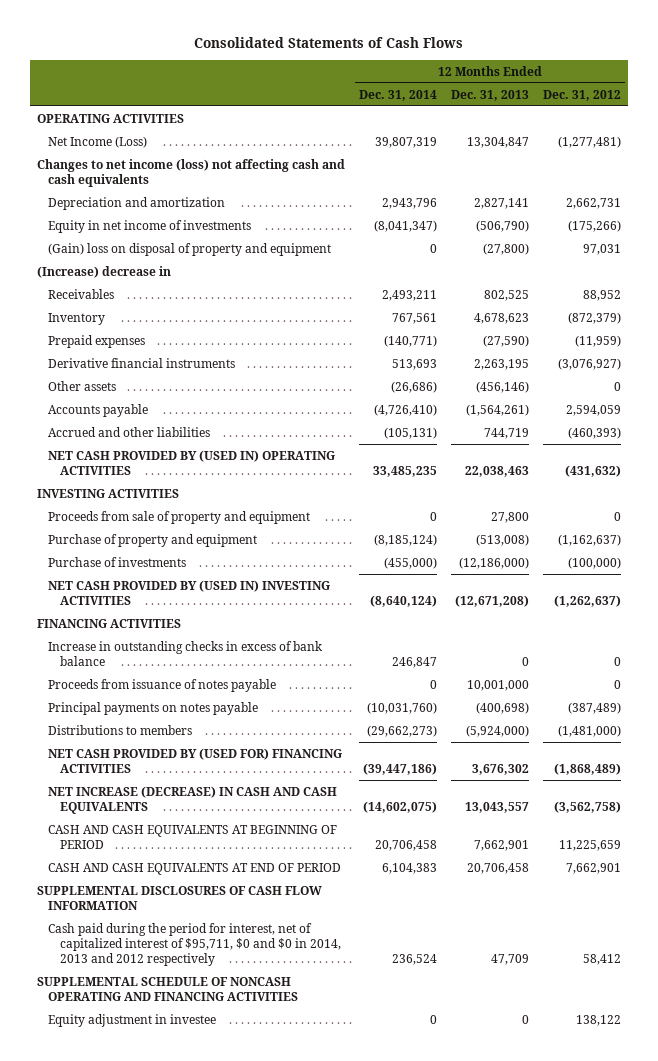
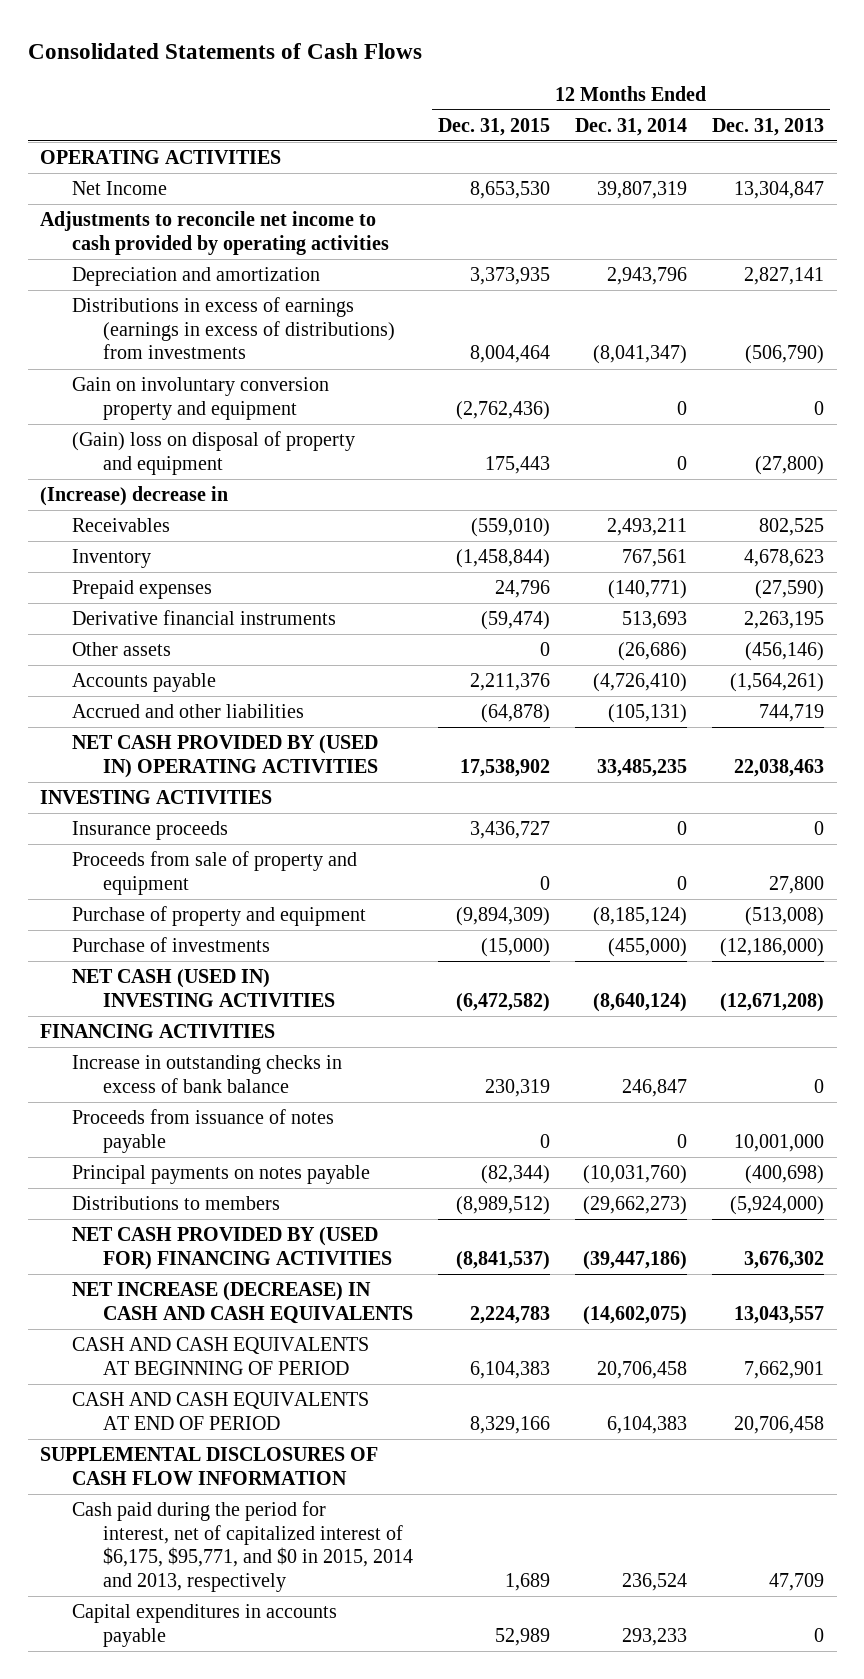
[543,89,622,101] Dec. 31, 2012 -> none
none -> [437,117,550,136] Dec. 31, 2015
[48,135,148,148] Net Income (Loss) -> [71,181,167,196] Net Income
[36,158,345,187] Changes to net income (loss) not affecting cash and cash equivalents -> [40,211,389,255] Adjustments to reconcile net income to cash provided by operating activities
[48,219,252,233] Equity in net income of investments -> [71,297,395,360] Distributions in excess of earnings (earnings in excess of distributions) from investments
none -> [71,377,329,420] Gain on involuntary conversion property and equipment
none -> [71,821,228,841] Insurance proceeds
[48,579,331,605] NET CASH PROVIDED BY (USED IN) INVESTING ACTIVITIES -> [71,969,335,1007] NET CASH (USED IN) INVESTING ACTIVITIES
[36,976,299,1001] SUPPLEMENTAL SCHEDULE OF NONCASH OPERATING AND FINANCING ACTIVITIES -> none
[48,1013,217,1027] Equity adjustment in investee -> none
[48,922,342,966] Cash paid during the period for interest, net of capitalized interest of $95,711, $0 and $0 in 2014, 2013 and 2012 respectively -> [71,1501,413,1593] Cash paid during the period for interest, net of capitalized interest of $6,175, $95,771, and $0 in 2015, 2014 and 2013, respectively
none -> [71,1604,337,1647] Capital expenditures in accounts payable

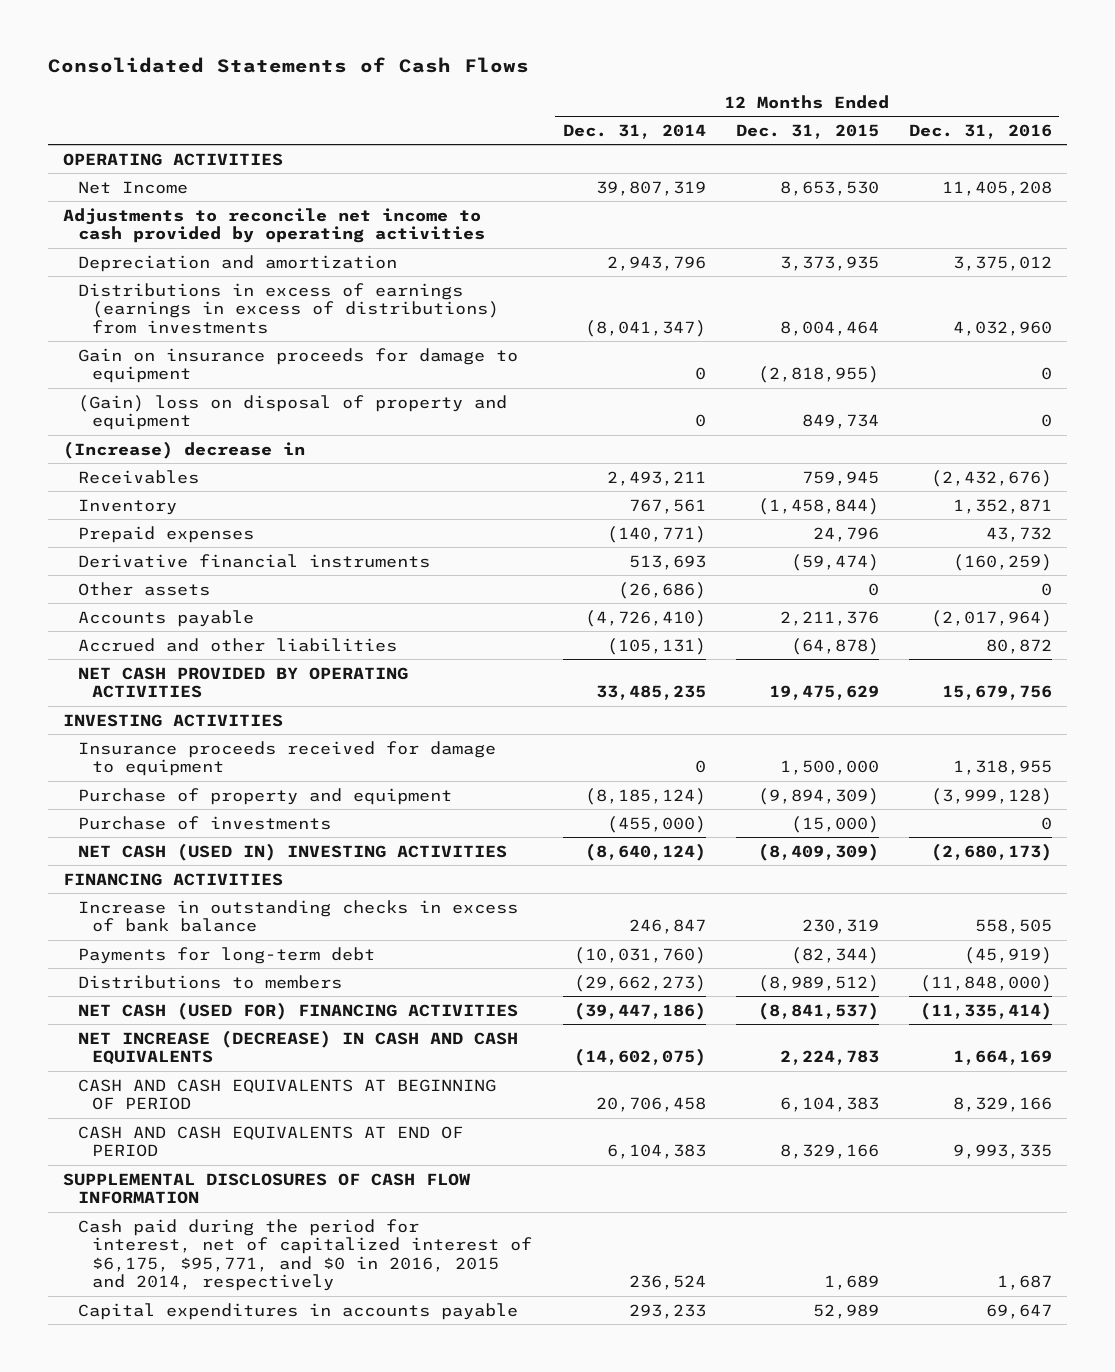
[712,117,825,136] Dec. 31, 2013 -> none
none -> [908,123,1052,139] Dec. 31, 2016
[71,377,329,420] Gain on involuntary conversion property and equipment -> [77,347,518,384] Gain on insurance proceeds for damage to equipment
[455,400,550,420] (2,762,436) -> [757,366,879,384] (2,818,955)
[484,455,550,474] 175,443 -> [801,414,879,430] 849,734
[470,518,550,538] (559,010) -> [801,470,879,486] 759,945
[71,735,378,778] NET CASH PROVIDED BY (USED IN) OPERATING ACTIVITIES -> [77,666,408,699] NET CASH PROVIDED BY OPERATING ACTIVITIES
[459,758,550,777] 17,538,902 -> [768,685,879,701] 19,475,629
[71,851,357,895] Proceeds from sale of property and equipment -> none
[71,821,228,841] Insurance proceeds -> [77,740,496,777] Insurance proceeds received for damage to equipment
[469,821,550,840] 3,436,727 -> [779,760,879,776] 1,500,000
[455,992,550,1012] (6,472,582) -> [757,842,879,861] (8,409,309)
[71,1109,334,1153] Proceeds from issuance of notes payable -> none
[71,1165,370,1185] Principal payments on notes payable -> [77,946,375,964] Payments for long-term debt
[71,1227,392,1270] NET CASH PROVIDED BY (USED FOR) FINANCING ACTIVITIES -> [77,1001,518,1020] NET CASH (USED FOR) FINANCING ACTIVITIES
[71,1501,413,1593] Cash paid during the period for interest, net of capitalized interest of $6,175, $95,771, and $0 in 2015, 2014 and 2013, respectively -> [77,1218,533,1292] Cash paid during the period for interest, net of capitalized interest of $6,175, $95,771, and $0 in 2016, 2015 and 2014, respectively

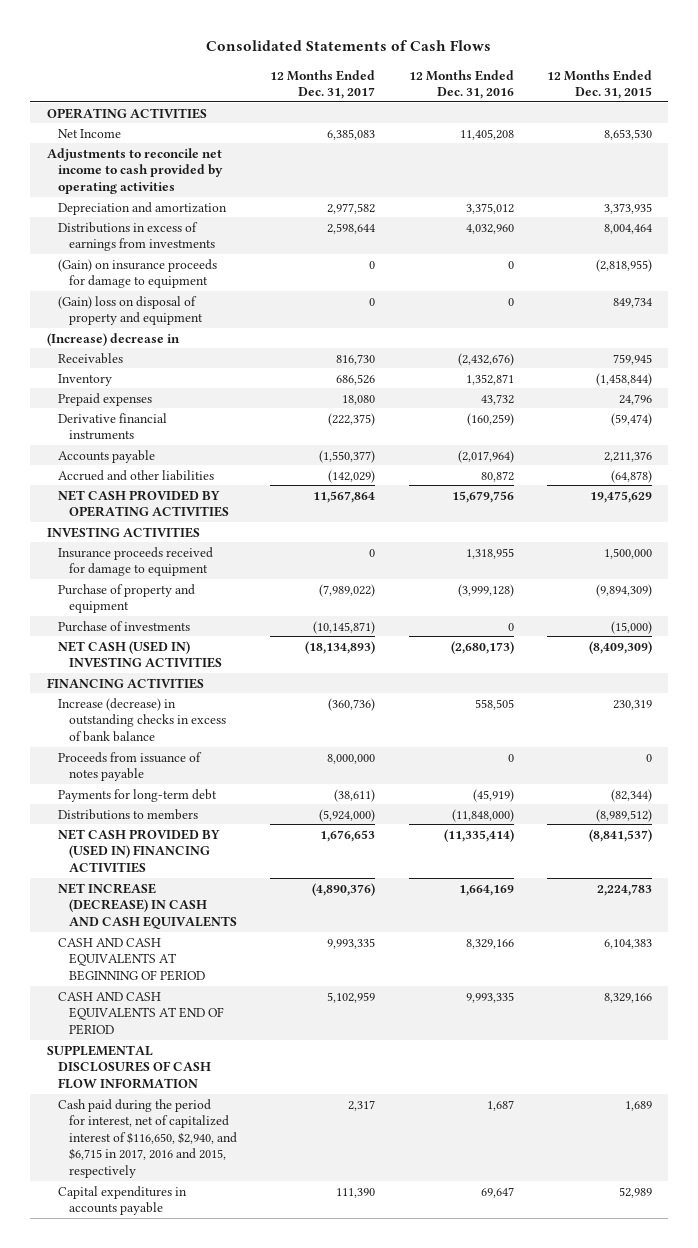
[562,123,706,139] Dec. 31, 2014 -> none
none -> [270,69,376,100] 12 Months Ended Dec. 31, 2017
[77,282,500,334] Distributions in excess of earnings (earnings in excess of distributions) from investments -> [58,221,216,252] Distributions in excess of earnings from investments
[77,347,518,384] Gain on insurance proceeds for damage to equipment -> [58,258,218,289] (Gain) on insurance proceeds for damage to equipment
[77,581,210,596] Other assets -> none
[77,899,518,933] Increase in outstanding checks in excess of bank balance -> [58,697,227,742] Increase (decrease) in outstanding checks in excess of bank balance
none -> [58,751,203,782] Proceeds from issuance of notes payable
[77,1001,518,1020] NET CASH (USED FOR) FINANCING ACTIVITIES -> [58,828,221,873] NET CASH PROVIDED BY (USED IN) FINANCING ACTIVITIES
[77,1218,533,1292] Cash paid during the period for interest, net of capitalized interest of $6,175, $95,771, and $0 in 2016, 2015 and 2014, respectively -> [58,1098,238,1178] Cash paid during the period for interest, net of capitalized interest of $116,650, $2,940, and $6,715 in 2017, 2016 and 2015, respectively

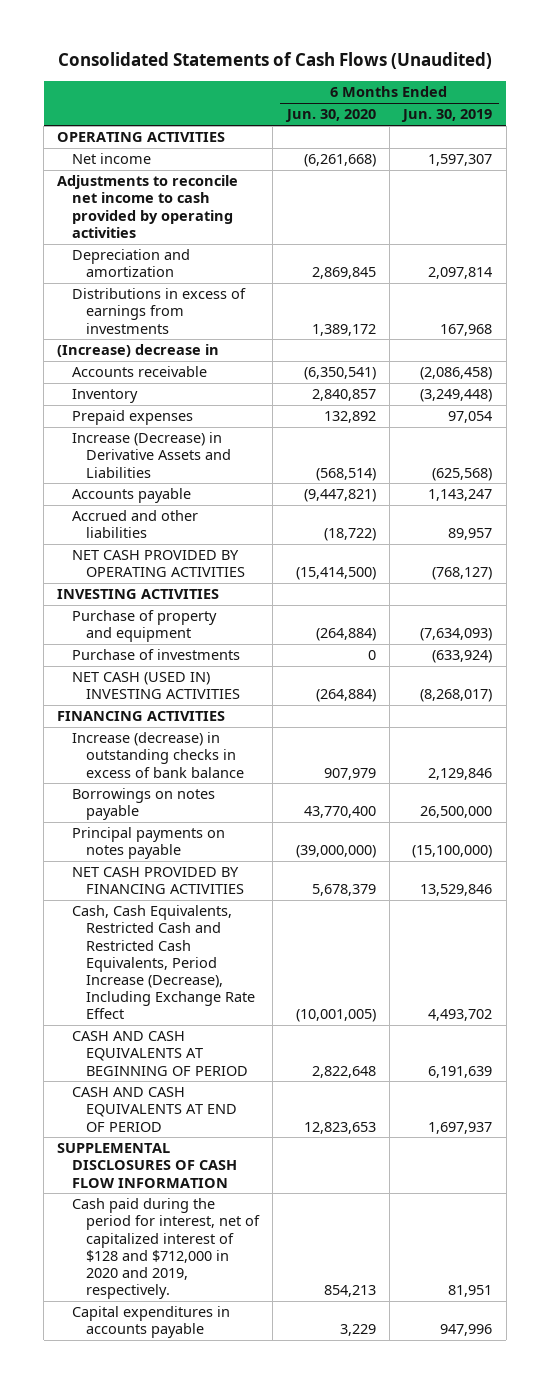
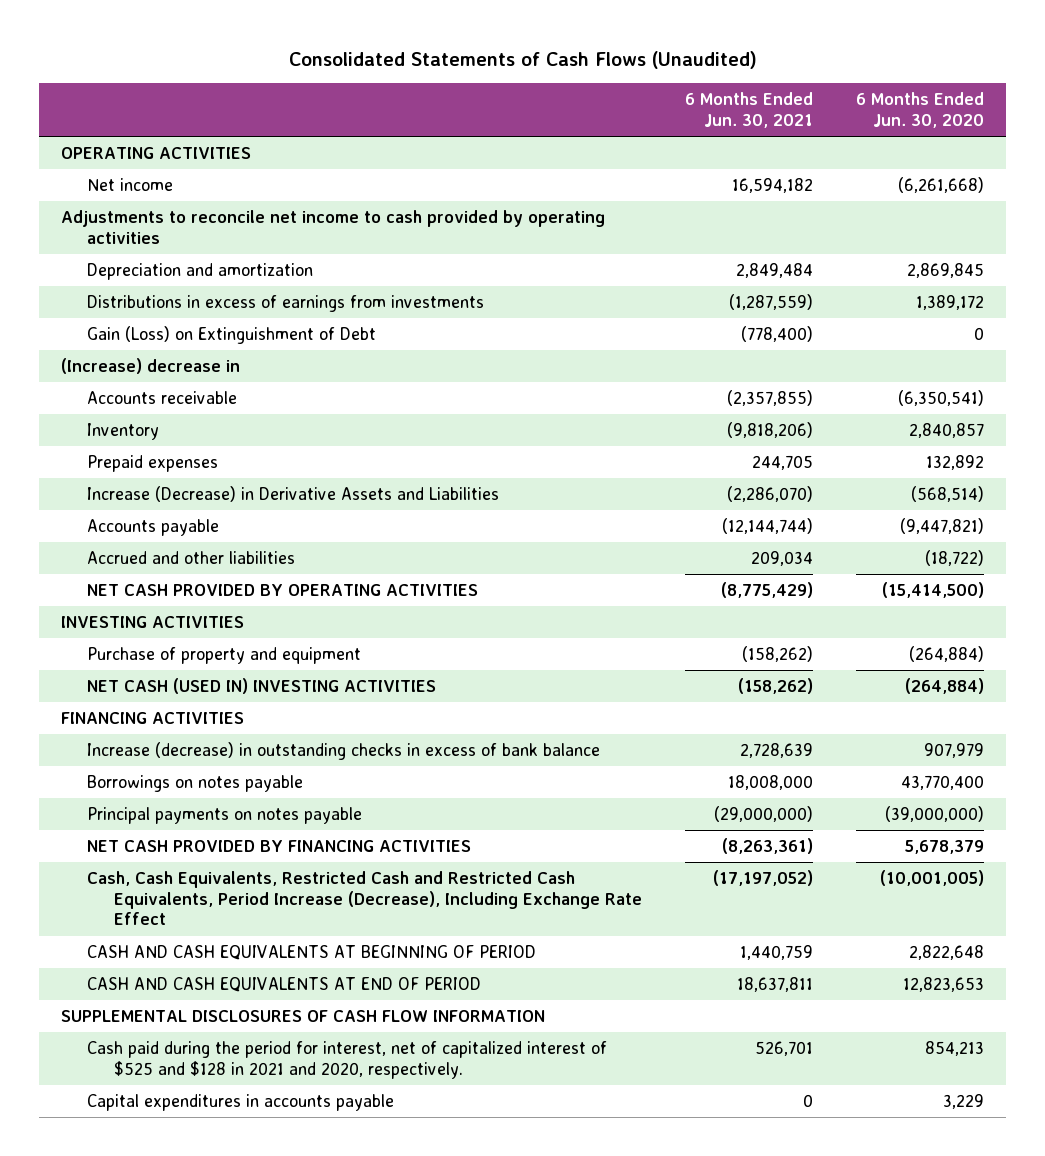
[401,109,493,123] Jun. 30, 2019 -> none
none -> [685,92,814,129] 6 Months Ended Jun. 30, 2021
none -> [87,326,377,345] Gain (Loss) on Extinguishment of Debt
[71,649,240,661] Purchase of investments -> none
[71,1198,260,1299] Cash paid during the period for interest, net of capitalized interest of $128 and $712,000 in 2020 and 2019, respectively. -> [87,1041,608,1079] Cash paid during the period for interest, net of capitalized interest of $525 and $128 in 2021 and 2020, respectively.

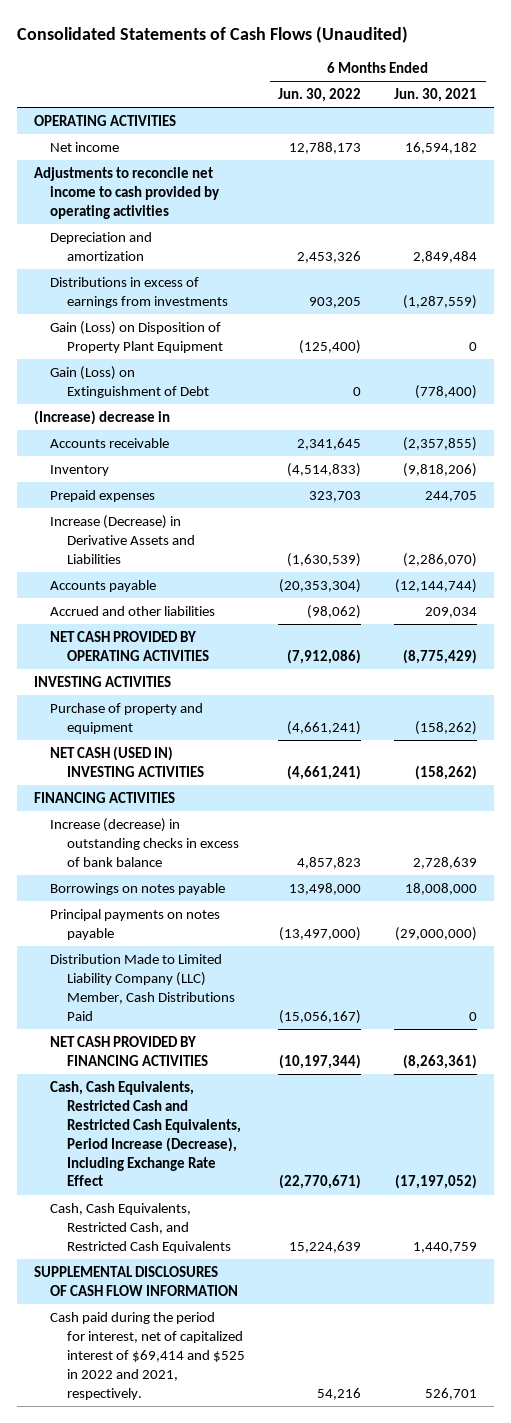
[856,92,985,129] 6 Months Ended Jun. 30, 2020 -> none
none -> [278,88,362,103] Jun. 30, 2022
none -> [50,320,223,353] Gain (Loss) on Disposition of Property Plant Equipment
none -> [50,953,235,1021] Distribution Made to Limited Liability Company (LLC) Member, Cash Distributions Paid
[87,977,482,993] CASH AND CASH EQUIVALENTS AT END OF PERIOD -> none
[87,945,537,961] CASH AND CASH EQUIVALENTS AT BEGINNING OF PERIOD -> [50,1202,231,1253] Cash, Cash Equivalents, Restricted Cash, and Restricted Cash Equivalents
[87,1094,395,1112] Capital expenditures in accounts payable -> none
[87,1041,608,1079] Cash paid during the period for interest, net of capitalized interest of $525 and $128 in 2021 and 2020, respectively. -> [50,1311,245,1400] Cash paid during the period for interest, net of capitalized interest of $69,414 and $525 in 2022 and 2021, respectively.

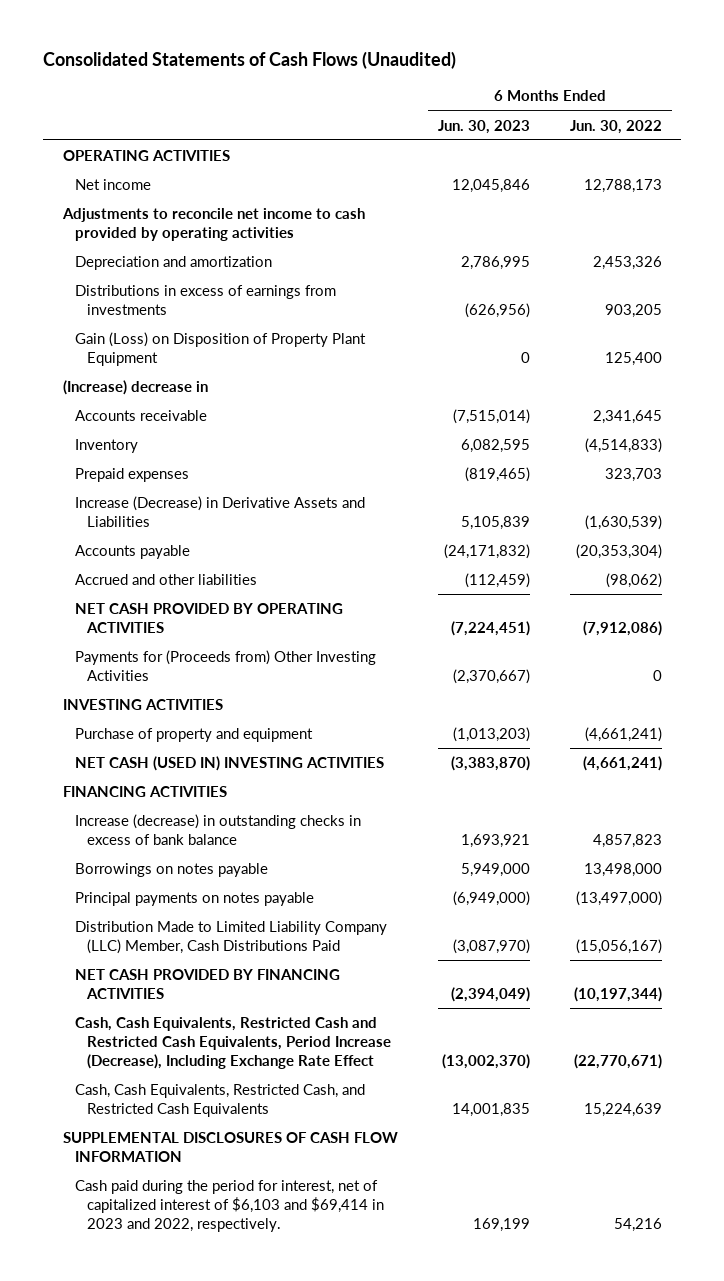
[394,88,478,103] Jun. 30, 2021 -> none
none -> [437,119,530,134] Jun. 30, 2023
[50,365,209,398] Gain (Loss) on Extinguishment of Debt -> none
[299,339,362,354] (125,400) -> [604,351,662,366] 125,400
none -> [74,650,376,681] Payments for (Proceeds from) Other Investing Activities
[50,1311,245,1400] Cash paid during the period for interest, net of capitalized interest of $69,414 and $525 in 2022 and 2021, respectively. -> [74,1180,385,1232] Cash paid during the period for interest, net of capitalized interest of $6,103 and $69,414 in 2023 and 2022, respectively.

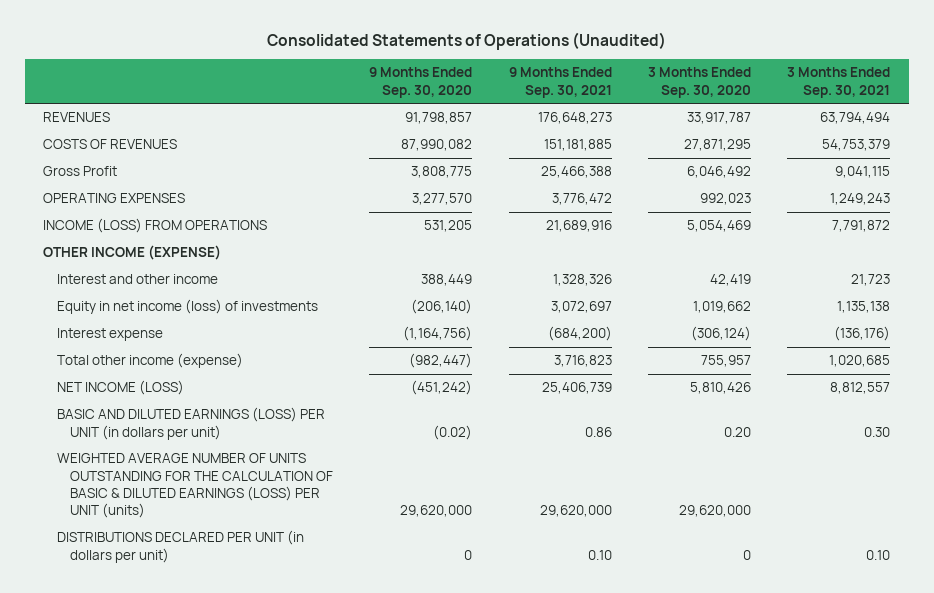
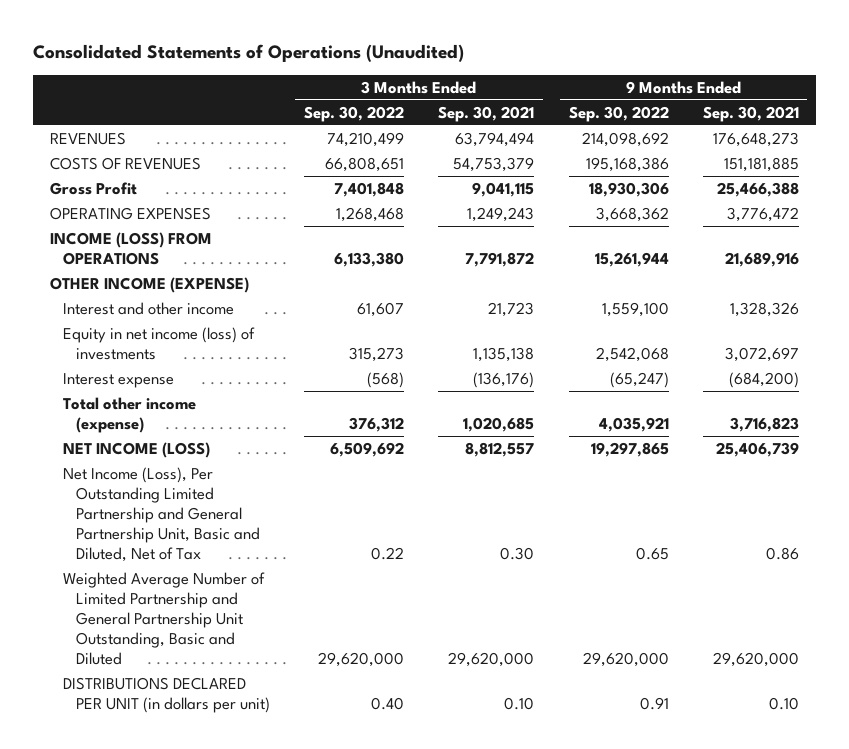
[369,67,473,98] 9 Months Ended Sep. 30, 2020 -> none
[648,67,752,98] 3 Months Ended Sep. 30, 2020 -> none
none -> [303,105,404,122] Sep. 30, 2022
none -> [568,105,669,122] Sep. 30, 2022
[56,453,333,518] WEIGHTED AVERAGE NUMBER OF UNITS OUTSTANDING FOR THE CALCULATION OF BASIC & DILUTED EARNINGS (LOSS) PER UNIT (units) -> none
[56,407,325,440] BASIC AND DILUTED EARNINGS (LOSS) PER UNIT (in dollars per unit) -> [62,466,260,563] Net Income (Loss), Per Outstanding Limited Partnership and General Partnership Unit, Basic and Diluted, Net of Tax
none -> [62,571,265,666] Weighted Average Number of Limited Partnership and General Partnership Unit Outstanding, Basic and Diluted

